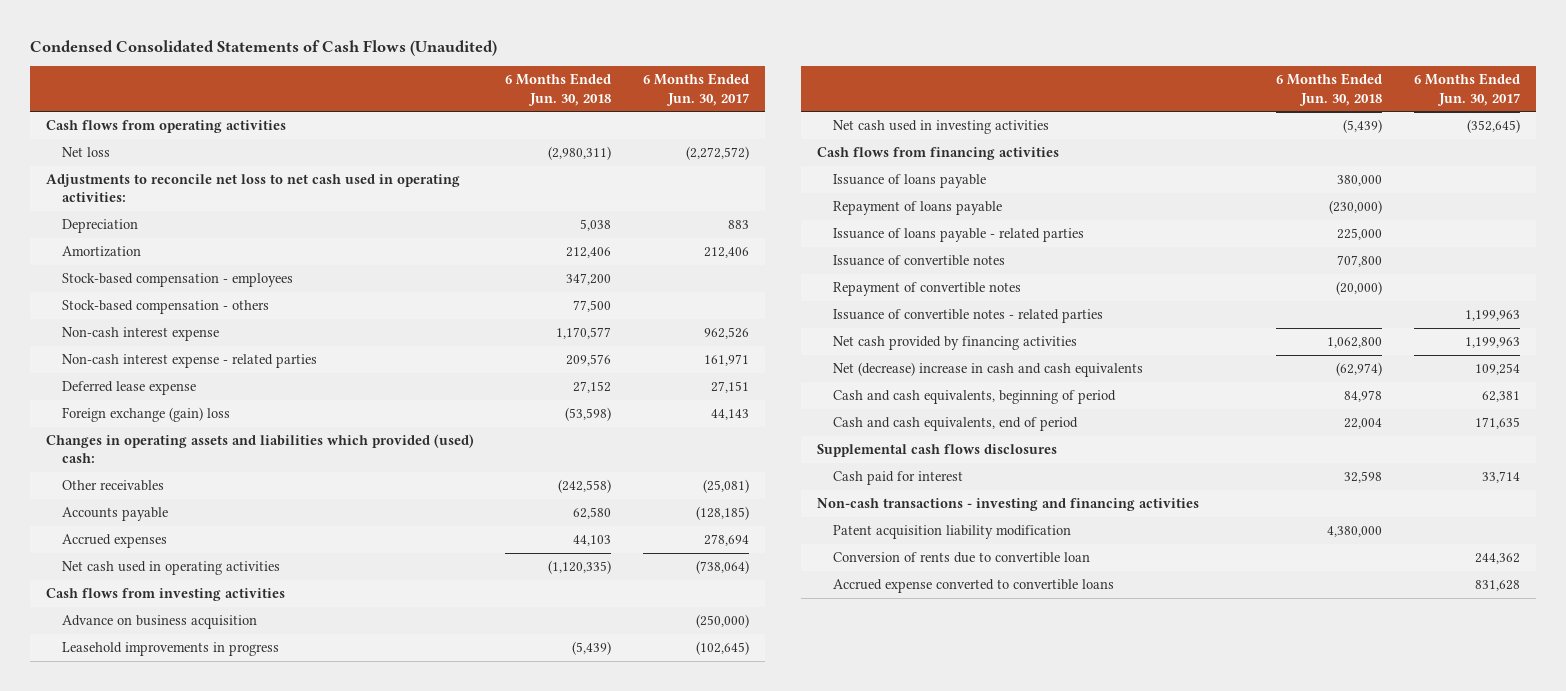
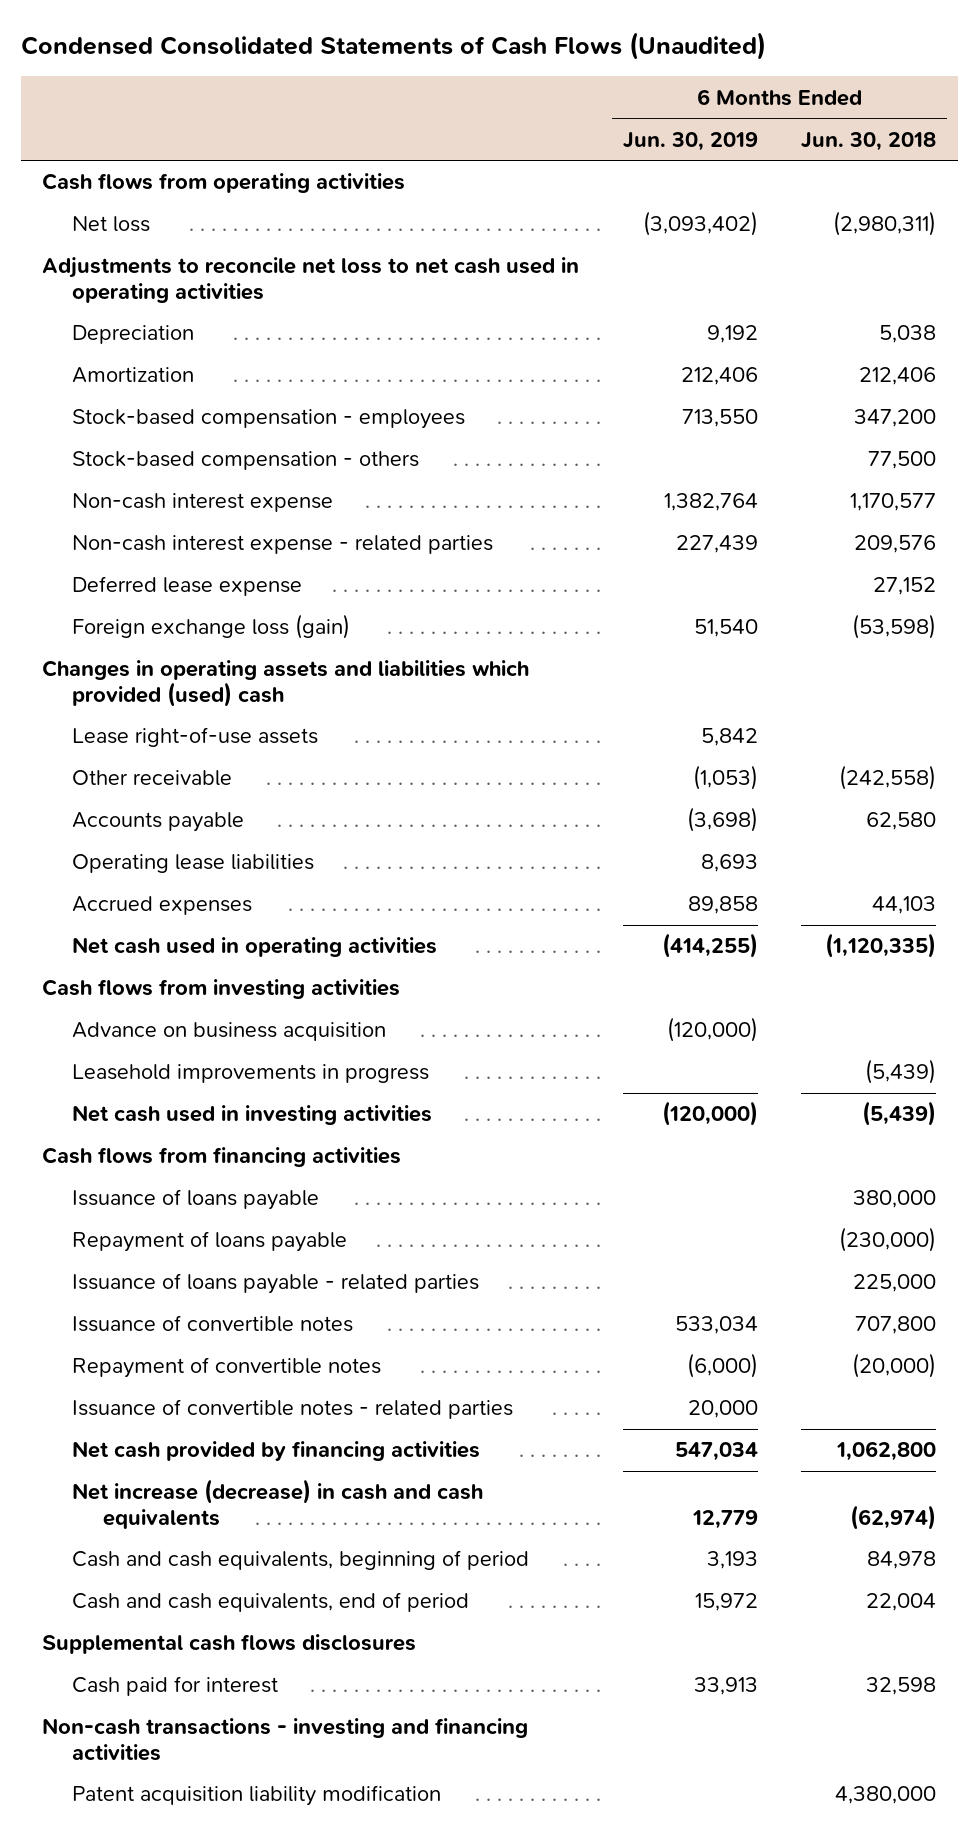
[643,73,750,106] 6 Months Ended Jun. 30, 2017 -> none
none -> [622,131,758,151] Jun. 30, 2019
[45,173,460,203] Adjustments to reconcile net loss to net cash used in operating activities: -> [42,257,580,303] Adjustments to reconcile net loss to net cash used in operating activities
[61,406,230,422] Foreign exchange (gain) loss -> [72,614,351,640] Foreign exchange loss (gain)
[45,433,474,464] Changes in operating assets and liabilities which provided (used) cash: -> [42,660,530,707] Changes in operating assets and liabilities which provided (used) cash
none -> [72,727,319,748] Lease right-of-use assets
[61,479,164,491] Other receivables -> [72,770,233,787] Other receivable
none -> [72,854,315,874] Operating lease liabilities
[832,361,1143,377] Net (decrease) increase in cash and cash equivalents -> [72,1479,484,1529] Net increase (decrease) in cash and cash equivalents
[832,551,1090,563] Conversion of rents due to convertible loan -> none
[832,578,1114,593] Accrued expense converted to convertible loans -> none

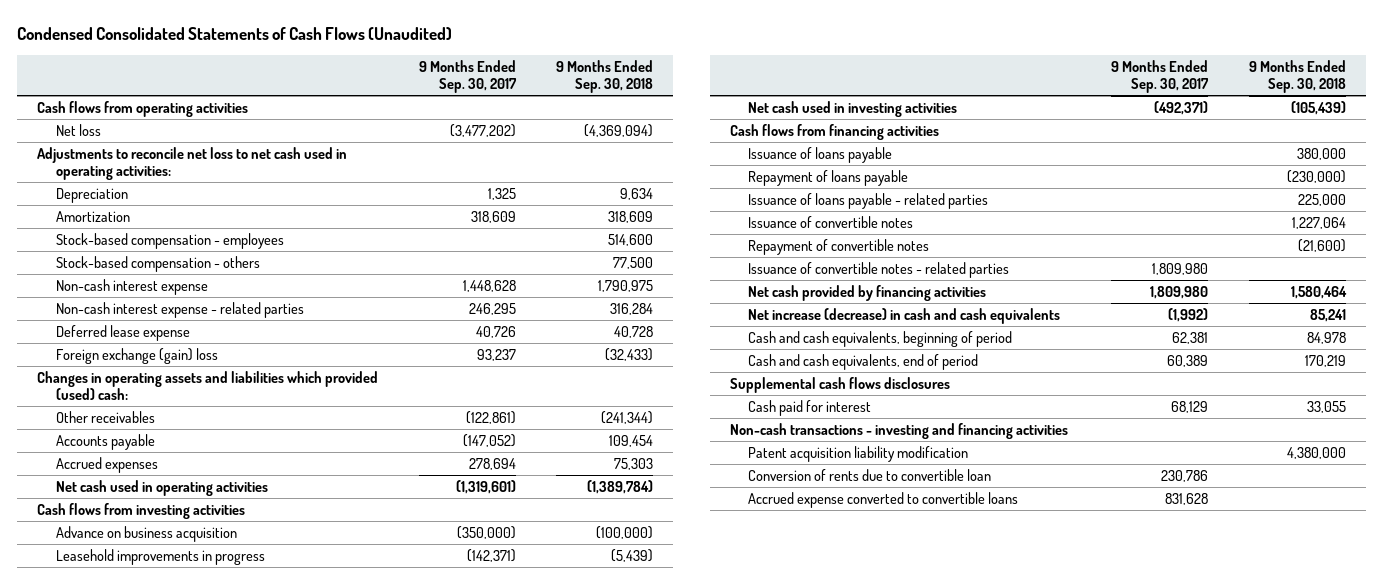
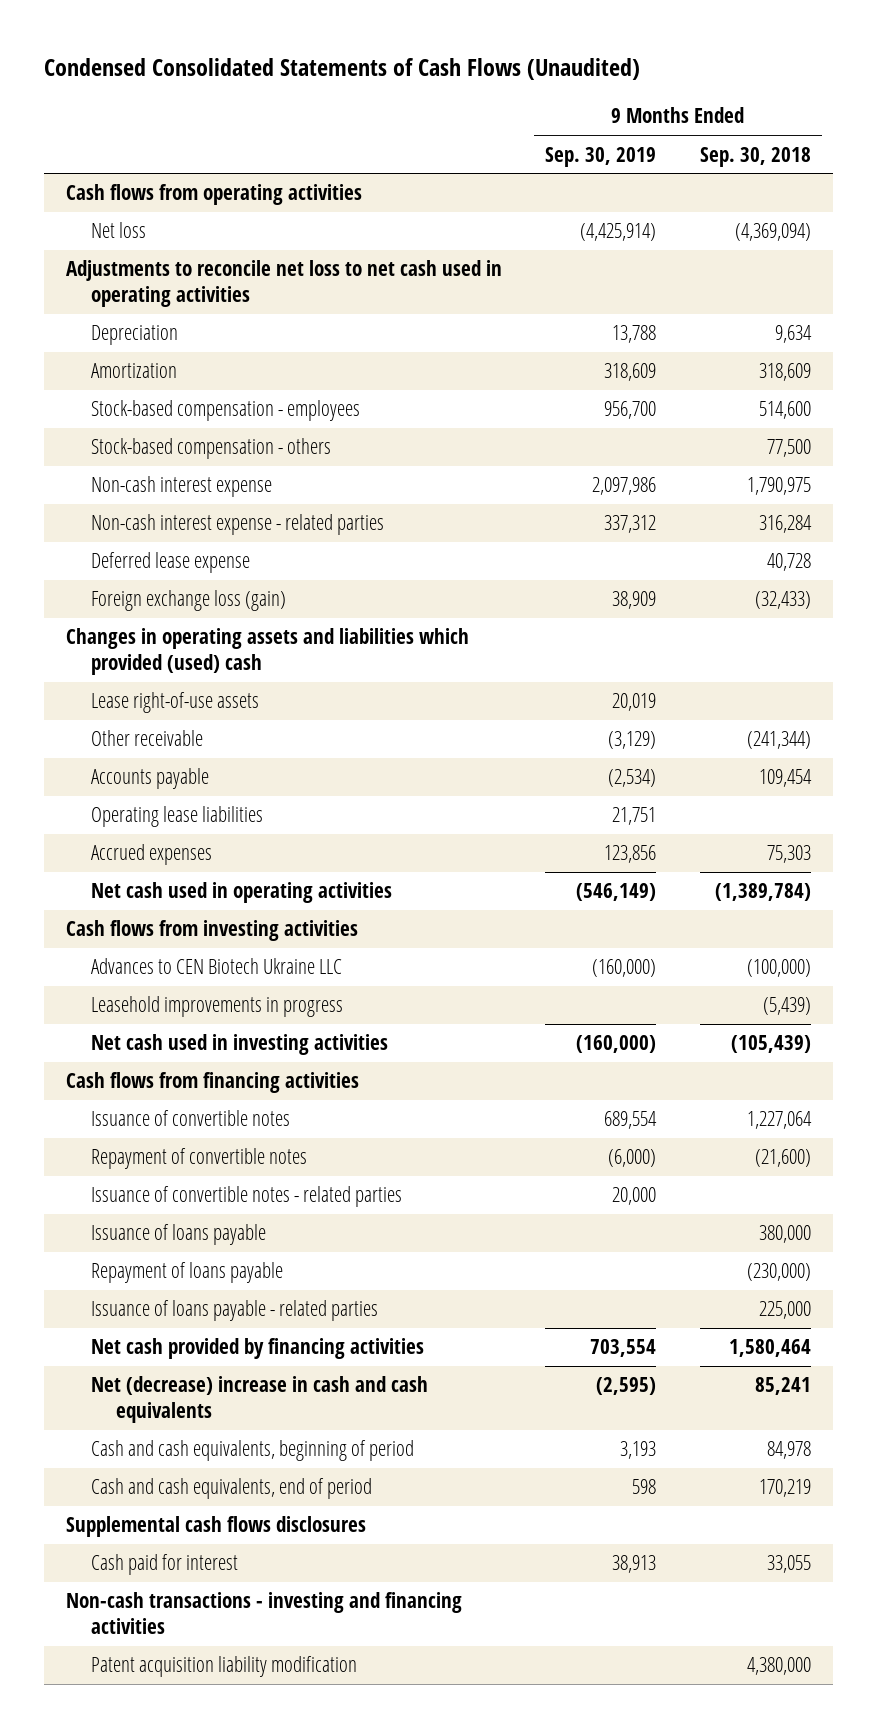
[418,59,517,94] 9 Months Ended Sep. 30, 2017 -> none
none -> [545,146,657,167] Sep. 30, 2019
[37,146,348,181] Adjustments to reconcile net loss to net cash used in operating activities: -> [65,260,502,307] Adjustments to reconcile net loss to net cash used in operating activities
[55,347,218,364] Foreign exchange (gain) loss -> [90,590,286,612] Foreign exchange loss (gain)
[37,370,379,401] Changes in operating assets and liabilities which provided (used) cash: -> [65,628,469,675] Changes in operating assets and liabilities which provided (used) cash
none -> [90,692,259,714] Lease right-of-use assets
[55,410,155,423] Other receivables -> [90,730,203,747] Other receivable
none -> [90,806,263,828] Operating lease liabilities
[55,525,237,542] Advance on business acquisition -> none
none -> [90,958,342,975] Advances to CEN Biotech Ukraine LLC
[748,146,893,163] Issuance of loans payable -> [90,1224,266,1246] Issuance of loans payable
[748,169,909,186] Repayment of loans payable -> [90,1262,283,1284] Repayment of loans payable
[748,192,989,209] Issuance of loans payable - related parties -> [90,1300,378,1322] Issuance of loans payable - related parties
[748,307,1061,324] Net increase (decrease) in cash and cash equivalents -> [90,1376,428,1423] Net (decrease) increase in cash and cash equivalents
[748,468,992,481] Conversion of rents due to convertible loan -> none
[748,491,1019,508] Accrued expense converted to convertible loans -> none

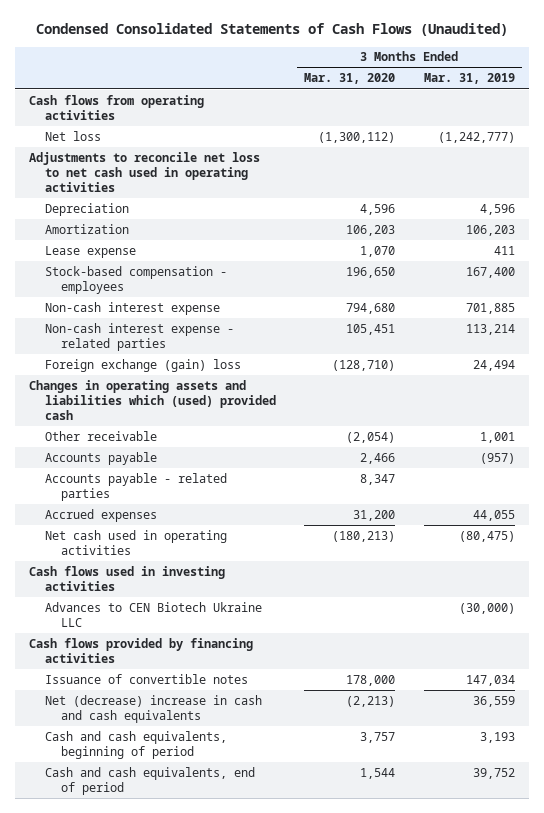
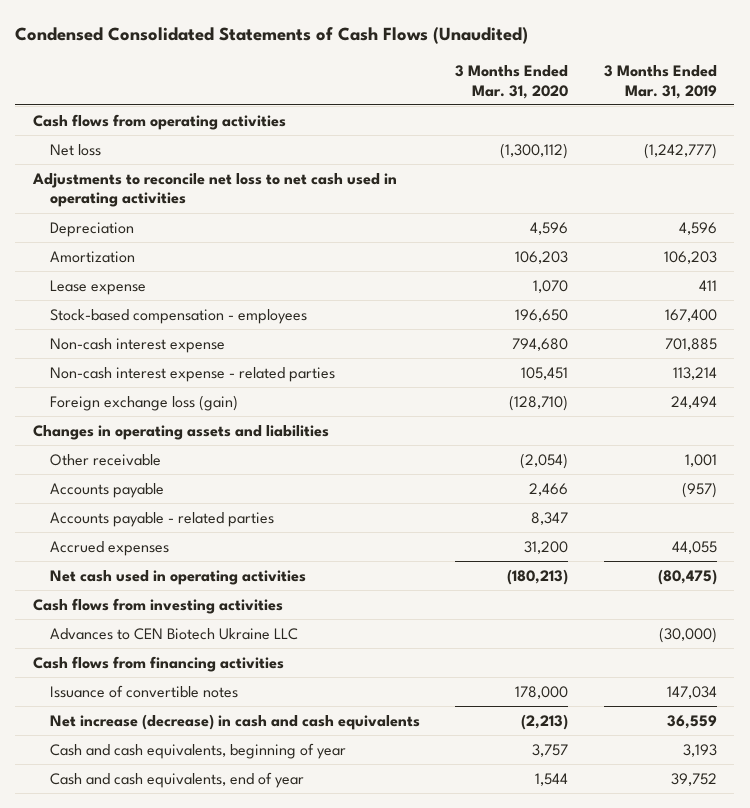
[45,358,242,372] Foreign exchange (gain) loss -> [50,394,239,411] Foreign exchange loss (gain)
[29,379,277,421] Changes in operating assets and liabilities which (used) provided cash -> [33,424,330,440] Changes in operating assets and liabilities
[29,565,226,592] Cash flows used in investing activities -> [33,597,284,614] Cash flows from investing activities
[29,637,254,664] Cash flows provided by financing activities -> [33,655,285,672] Cash flows from financing activities
[45,694,263,724] Net (decrease) increase in cash and cash equivalents -> [50,713,421,730] Net increase (decrease) in cash and cash equivalents
[45,730,228,760] Cash and cash equivalents, beginning of period -> [50,742,347,759] Cash and cash equivalents, beginning of year
[45,766,256,796] Cash and cash equivalents, end of period -> [50,771,305,788] Cash and cash equivalents, end of year

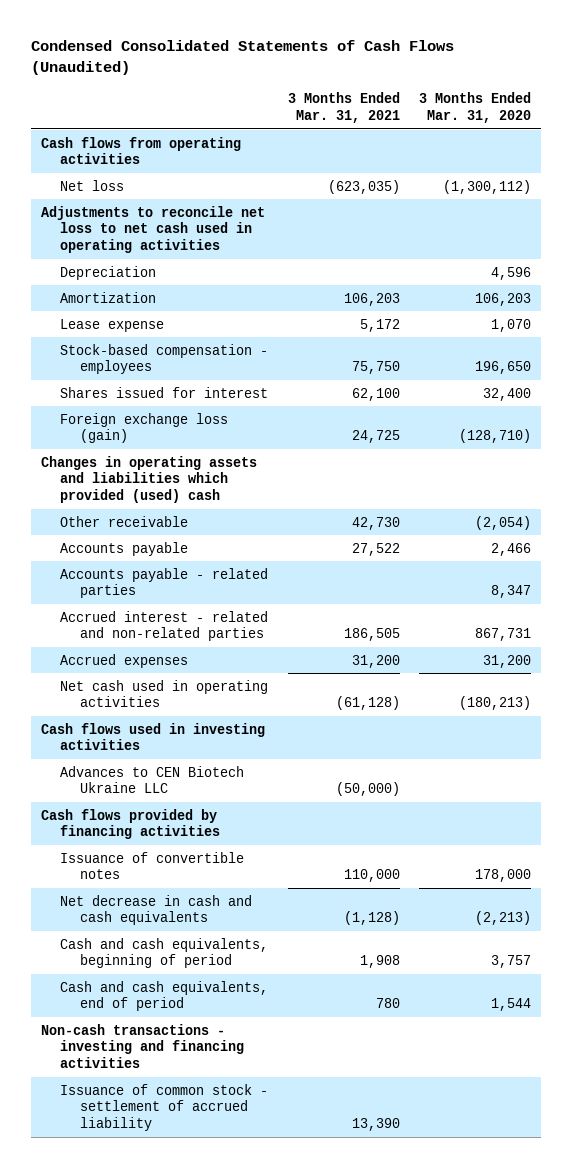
[603,64,717,99] 3 Months Ended Mar. 31, 2019 -> none
none -> [287,92,400,123] 3 Months Ended Mar. 31, 2021
[50,337,226,353] Non-cash interest expense -> none
[50,366,336,382] Non-cash interest expense - related parties -> none
none -> [60,386,269,398] Shares issued for interest
[33,424,330,440] Changes in operating assets and liabilities -> [40,455,257,504] Changes in operating assets and liabilities which provided (used) cash
none -> [60,610,269,642] Accrued interest - related and non-related parties
[33,597,284,614] Cash flows from investing activities -> [40,722,265,751] Cash flows used in investing activities
[33,655,285,672] Cash flows from financing activities -> [40,808,221,840] Cash flows provided by financing activities
[50,713,421,730] Net increase (decrease) in cash and cash equivalents -> [60,894,253,926] Net decrease in cash and cash equivalents
[50,742,347,759] Cash and cash equivalents, beginning of year -> [60,937,269,969] Cash and cash equivalents, beginning of period
[50,771,305,788] Cash and cash equivalents, end of year -> [60,980,269,1012] Cash and cash equivalents, end of period
none -> [40,1023,245,1069] Non-cash transactions - investing and financing activities
none -> [60,1083,269,1132] Issuance of common stock - settlement of accrued liability

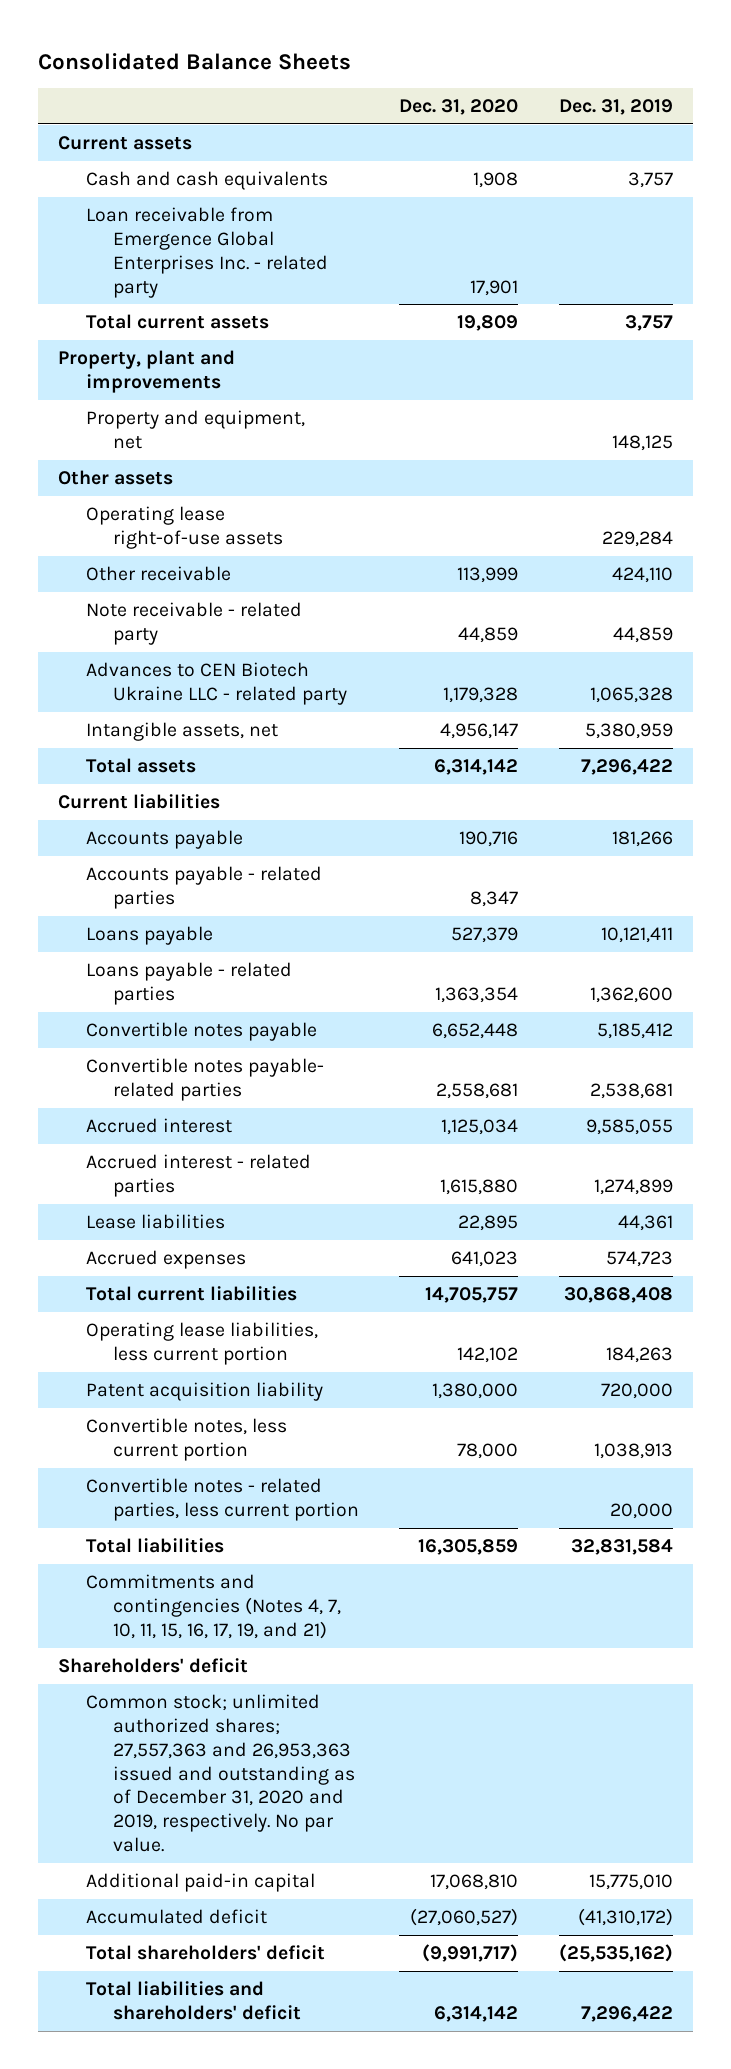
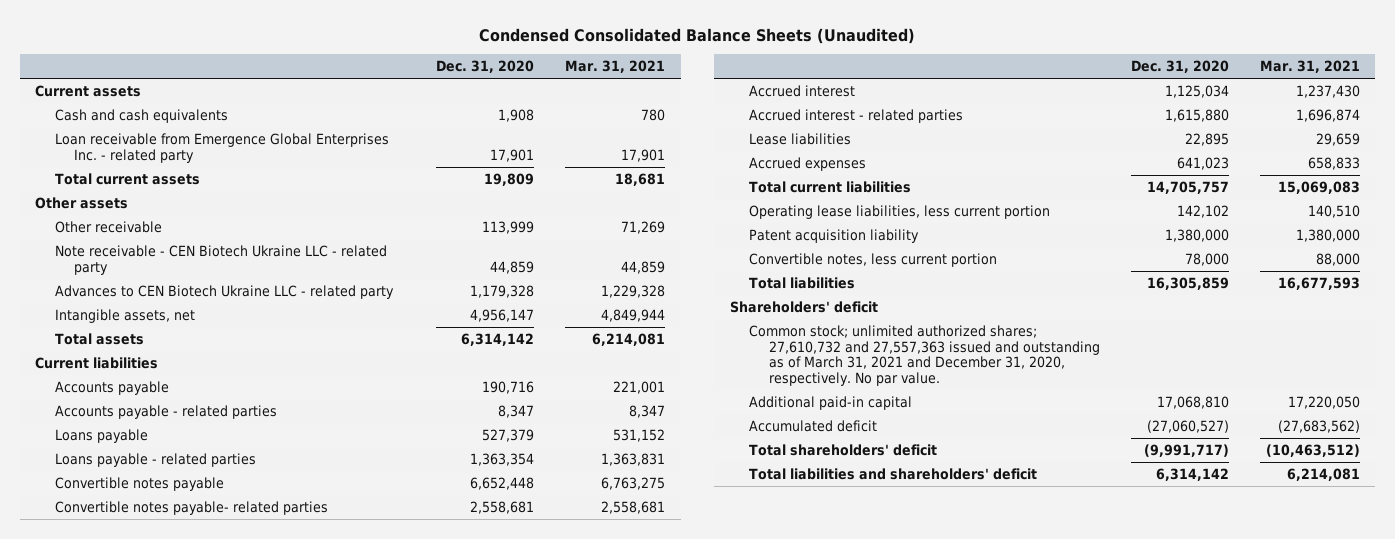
[38,52,352,70] Consolidated Balance Sheets -> [479,27,916,44] Condensed Consolidated Balance Sheets (Unaudited)
[558,99,673,116] Dec. 31, 2019 -> none
none -> [565,60,666,74] Mar. 31, 2021
[58,350,236,393] Property, plant and improvements -> none
[85,410,305,449] Property and equipment, net -> none
[85,506,284,549] Operating lease right-of-use assets -> none
[85,602,302,645] Note receivable - related party -> [54,245,387,275] Note receivable - CEN Biotech Ukraine LLC - related party
[85,1478,360,1521] Convertible notes - related parties, less current portion -> none
[85,1574,342,1639] Commitments and contingencies (Notes 4, 7, 10, 11, 15, 16, 17, 19, and 21) -> none
[85,1694,356,1853] Common stock; unlimited authorized shares; 27,557,363 and 26,953,363 issued and outstanding as of December 31, 2020 and 2019, respectively. No par value. -> [749,325,1100,387] Common stock; unlimited authorized shares; 27,610,732 and 27,557,363 issued and outstanding as of March 31, 2021 and December 31, 2020, respectively. No par value.

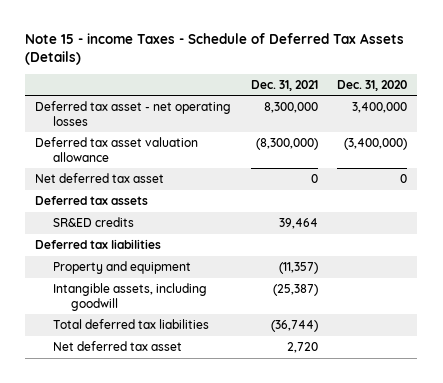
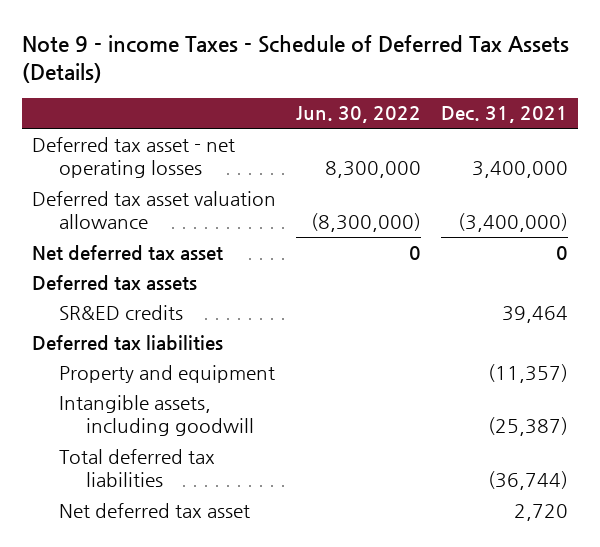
[25,32,405,65] Note 15 - income Taxes - Schedule of Deferred Tax Assets (Details) -> [22,34,570,84] Note 9 - income Taxes - Schedule of Deferred Tax Assets (Details)
[337,79,408,91] Dec. 31, 2020 -> none
none -> [295,106,421,124] Jun. 30, 2022
[263,101,318,113] 8,300,000 -> [471,160,568,178] 3,400,000
[255,137,318,150] (8,300,000) -> [457,212,568,232] (3,400,000)

